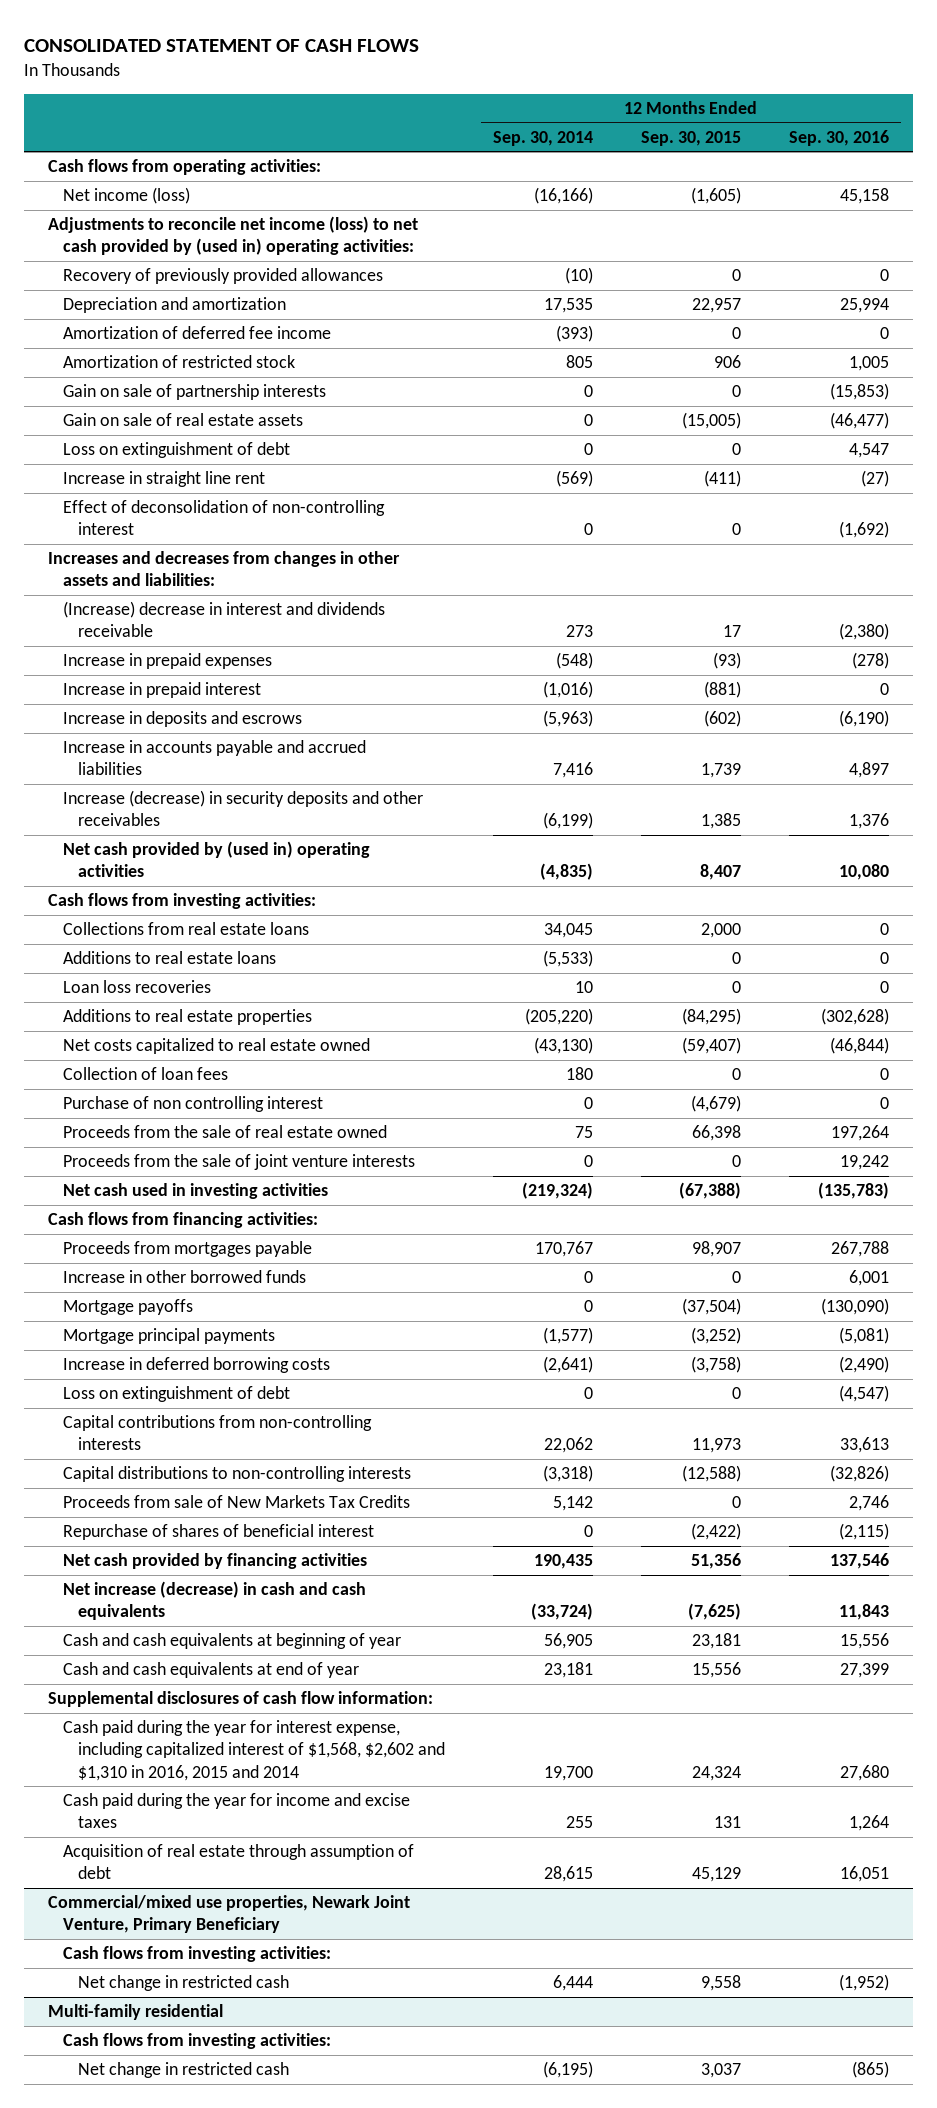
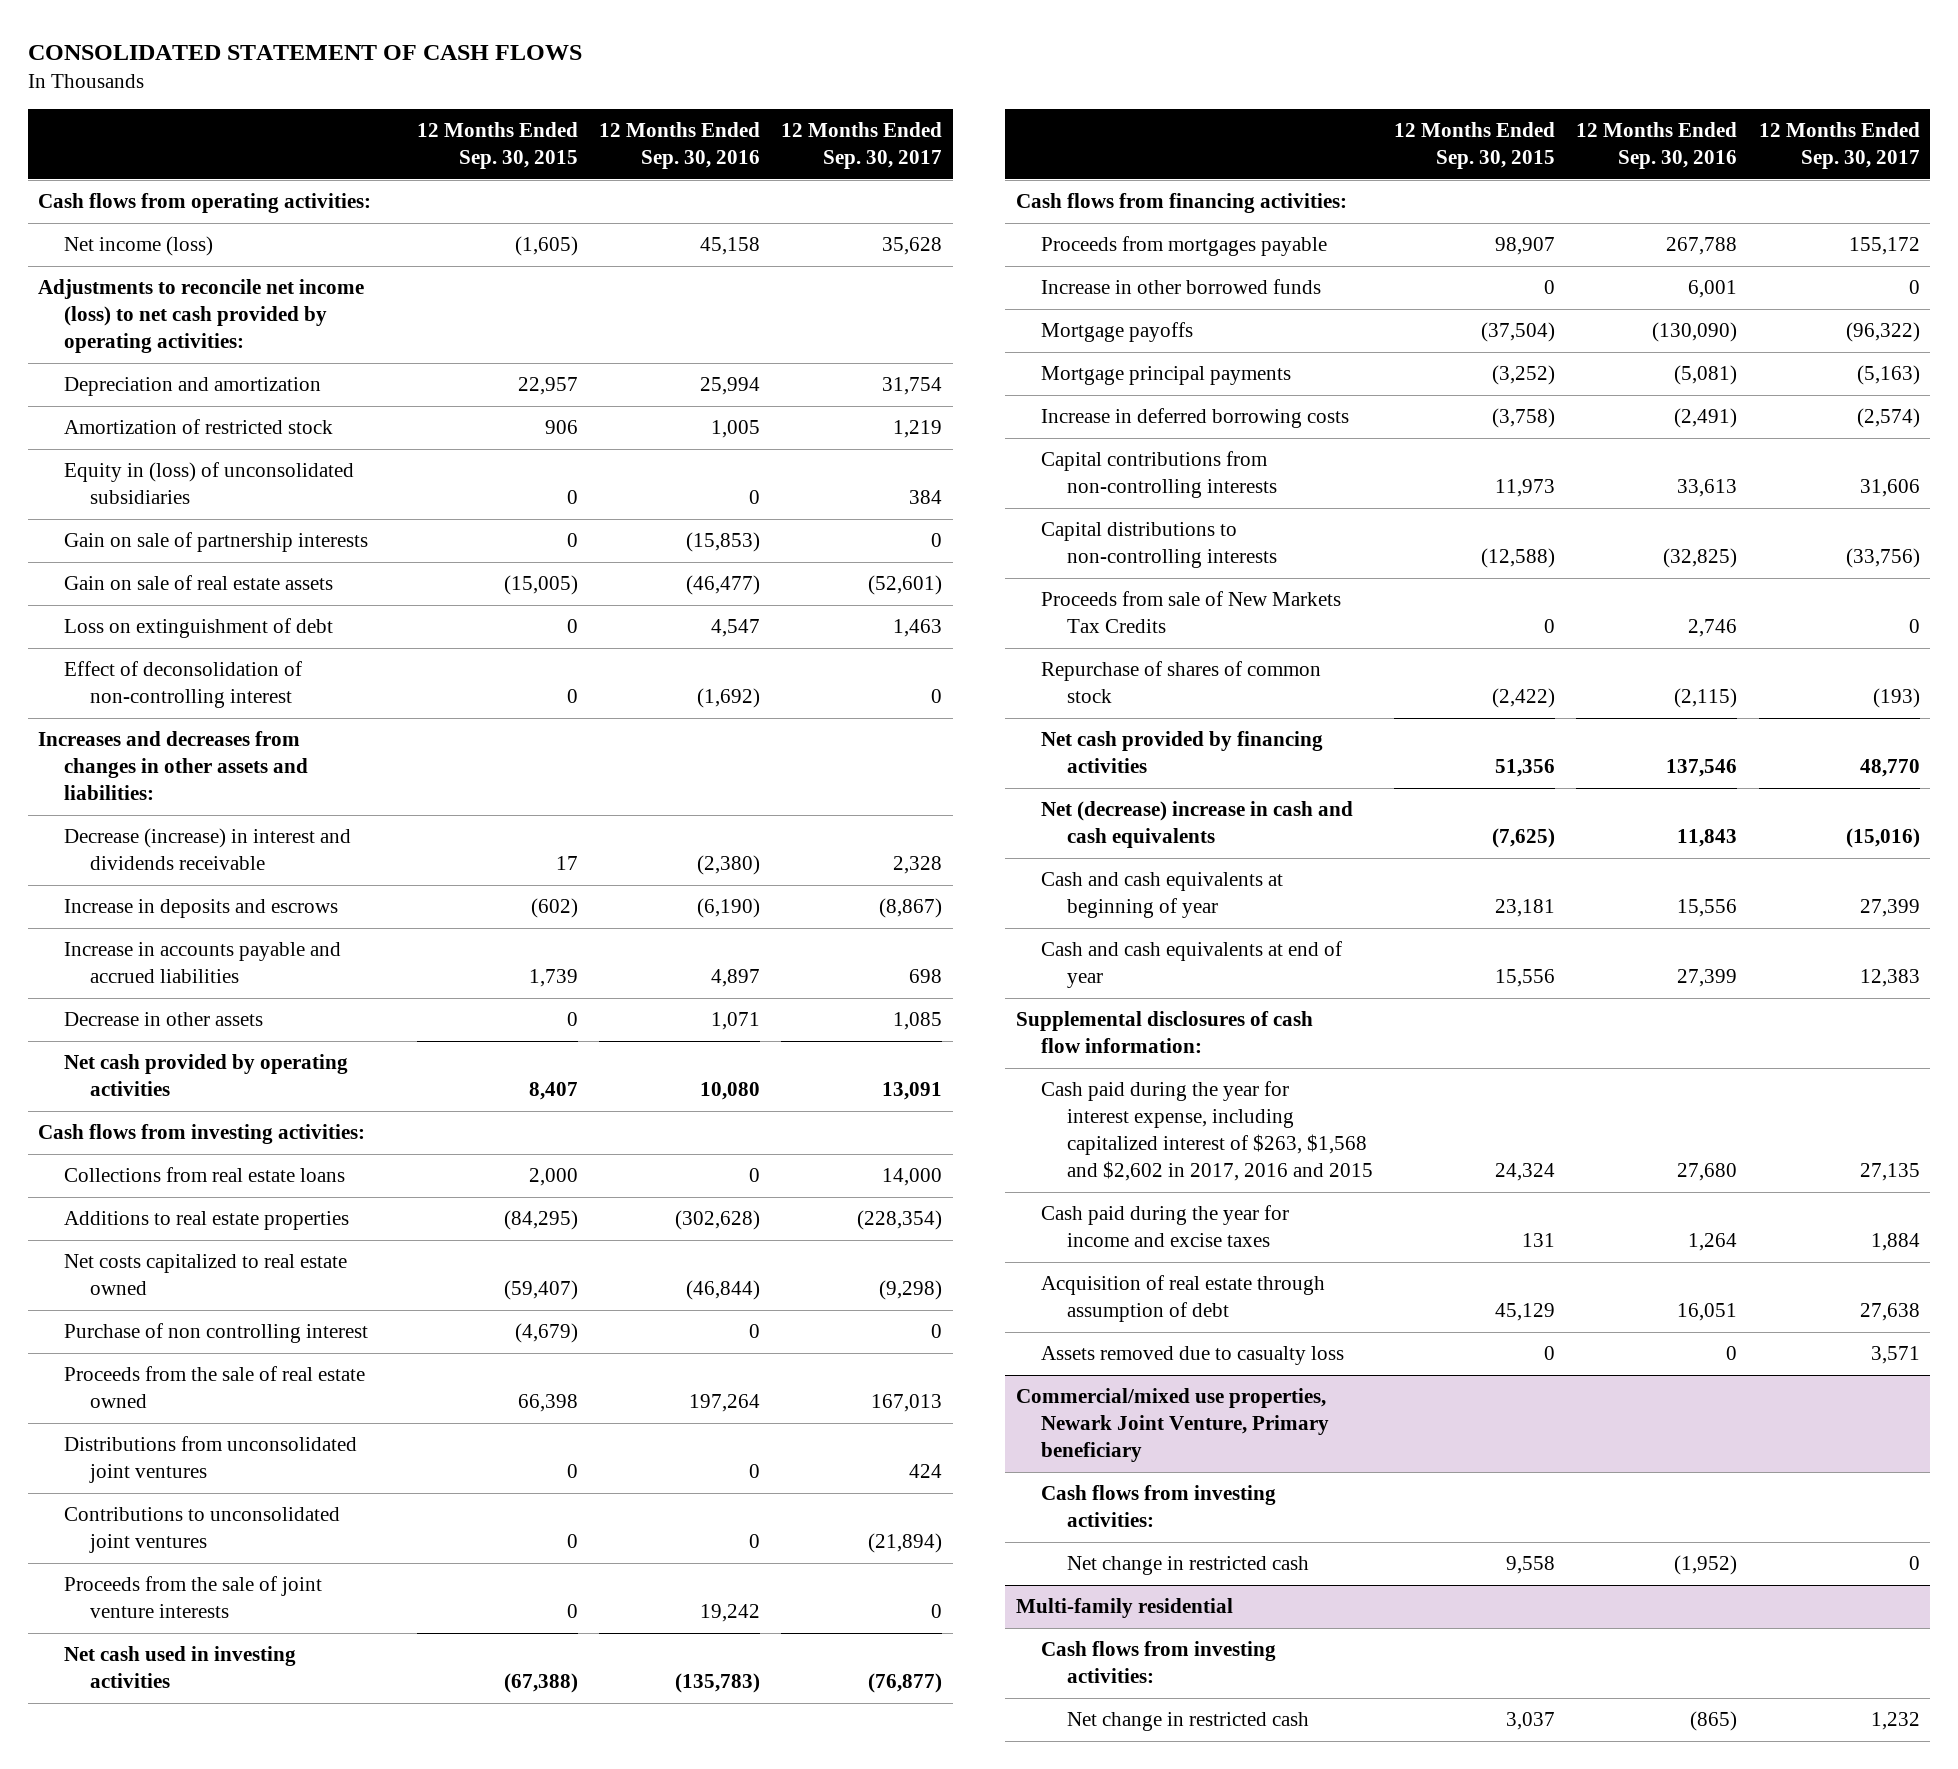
[493,130,594,146] Sep. 30, 2014 -> none
none -> [781,122,943,170] 12 Months Ended Sep. 30, 2017
[63,268,384,285] Recovery of previously provided allowances -> none
[47,216,418,256] Adjustments to reconcile net income (loss) to net cash provided by (used in) operating activities: -> [38,279,365,354] Adjustments to reconcile net income (loss) to net cash provided by operating activities:
[63,326,332,340] Amortization of deferred fee income -> none
none -> [64,462,355,505] Equity in (loss) of unconsolidated subsidiaries
[63,471,266,488] Increase in straight line rent -> none
[63,653,273,670] Increase in prepaid expenses -> none
[63,682,262,699] Increase in prepaid interest -> none
[63,601,386,638] (Increase) decrease in interest and dividends receivable -> [64,828,352,871] Decrease (increase) in interest and dividends receivable
[63,790,424,827] Increase (decrease) in security deposits and other receivables -> none
none -> [64,1012,264,1027] Decrease in other assets
[63,841,371,878] Net cash provided by (used in) operating activities -> [64,1054,349,1097] Net cash provided by operating activities
[63,951,277,965] Additions to real estate loans -> none
[63,980,212,994] Loan loss recoveries -> none
[63,1067,229,1081] Collection of loan fees -> none
none -> [64,1436,358,1484] Distributions from unconsolidated joint ventures
none -> [64,1507,341,1554] Contributions to unconsolidated joint ventures
[63,1386,291,1403] Loss on extinguishment of debt -> none
[839,1356,890,1374] (2,490) -> [1674,408,1738,429] (2,491)
[830,1465,890,1483] (32,826) -> [1663,548,1738,569] (32,825)
[63,1524,375,1541] Repurchase of shares of beneficial interest -> [1041,661,1322,704] Repurchase of shares of common stock
[63,1581,367,1621] Net increase (decrease) in cash and cash equivalents -> [1041,801,1354,849] Net (decrease) increase in cash and cash equivalents
[63,1720,446,1781] Cash paid during the year for interest expense, including capitalized interest of $1,568, $2,602 and $1,310 in 2016, 2015 and 2014 -> [1041,1081,1374,1182] Cash paid during the year for interest expense, including capitalized interest of $263, $1,568 and $2,602 in 2017, 2016 and 2015
none -> [1041,1346,1345,1366] Assets removed due to casualty loss
[47,1895,410,1934] Commercial/mixed use properties, Newark Joint Venture, Primary Beneficiary -> [1015,1388,1330,1463] Commercial/mixed use properties, Newark Joint Venture, Primary beneficiary

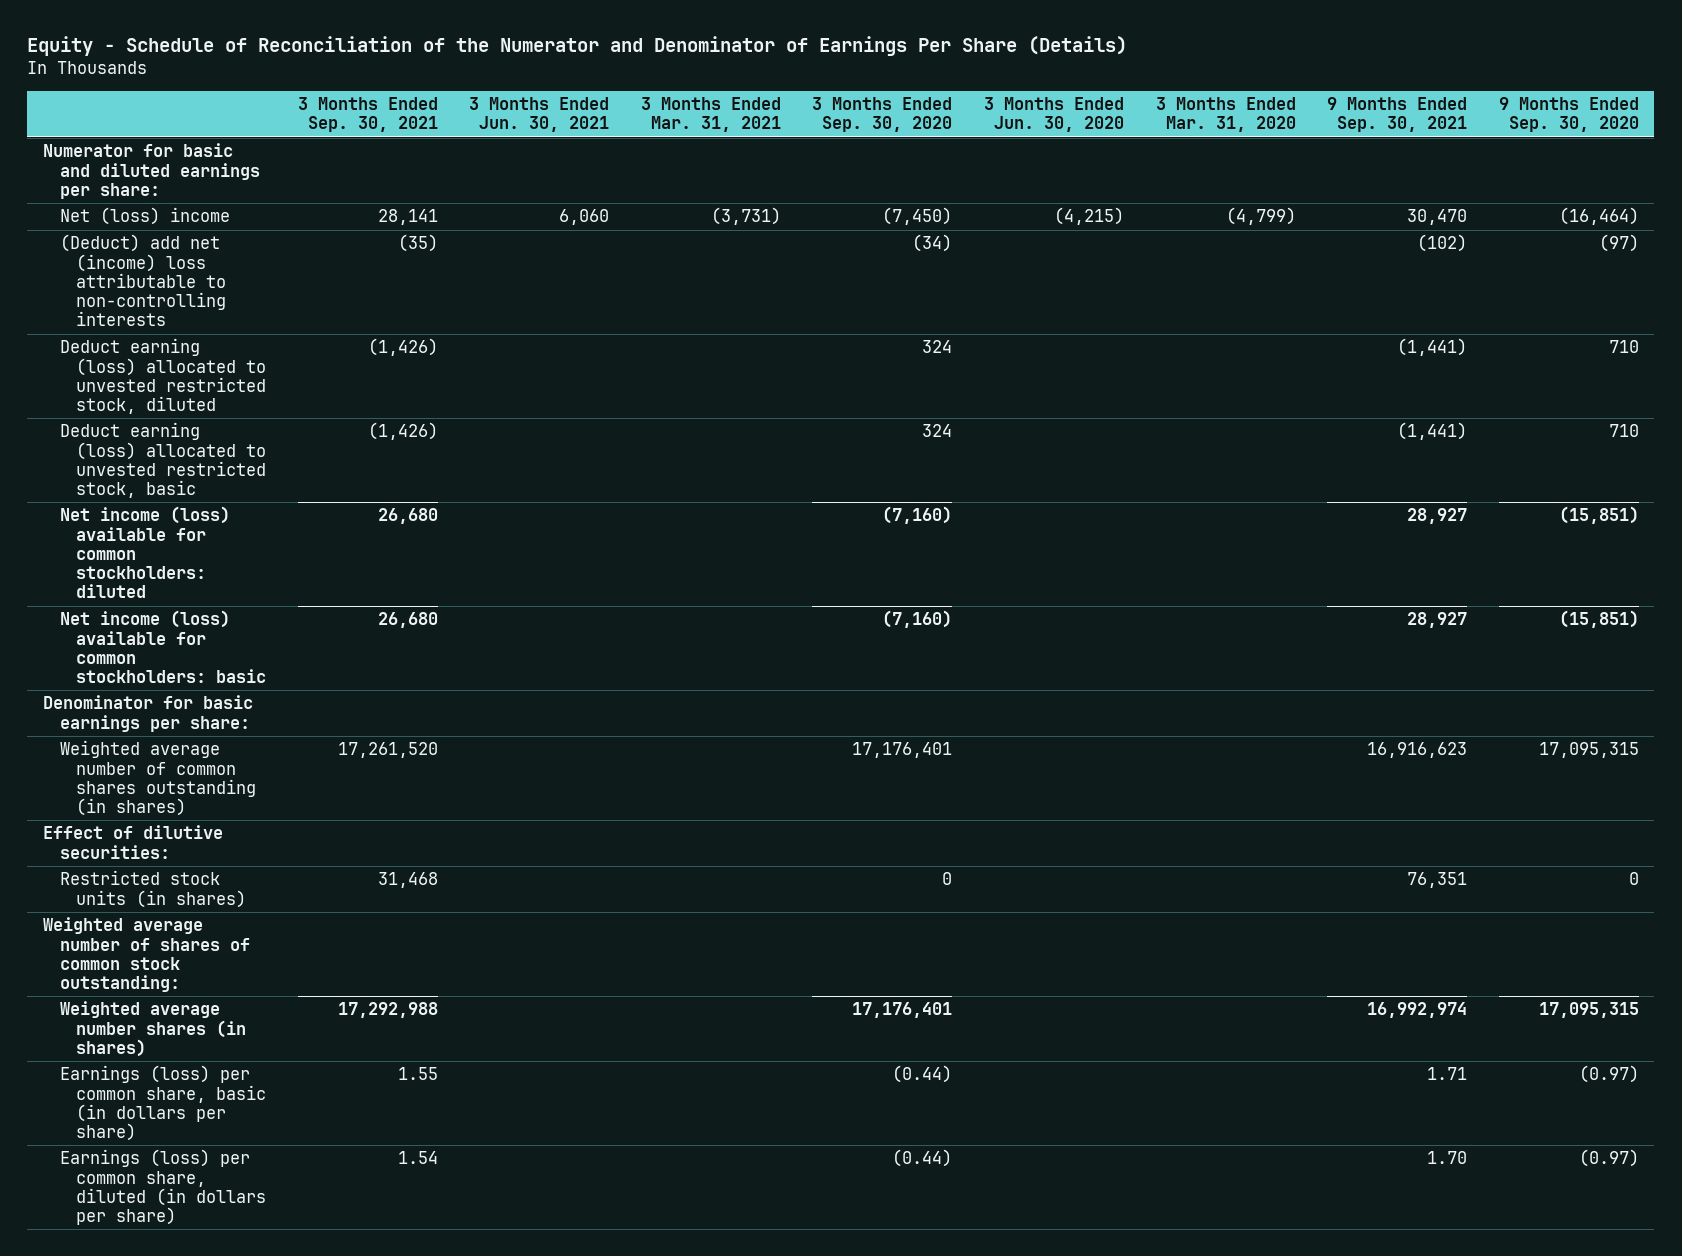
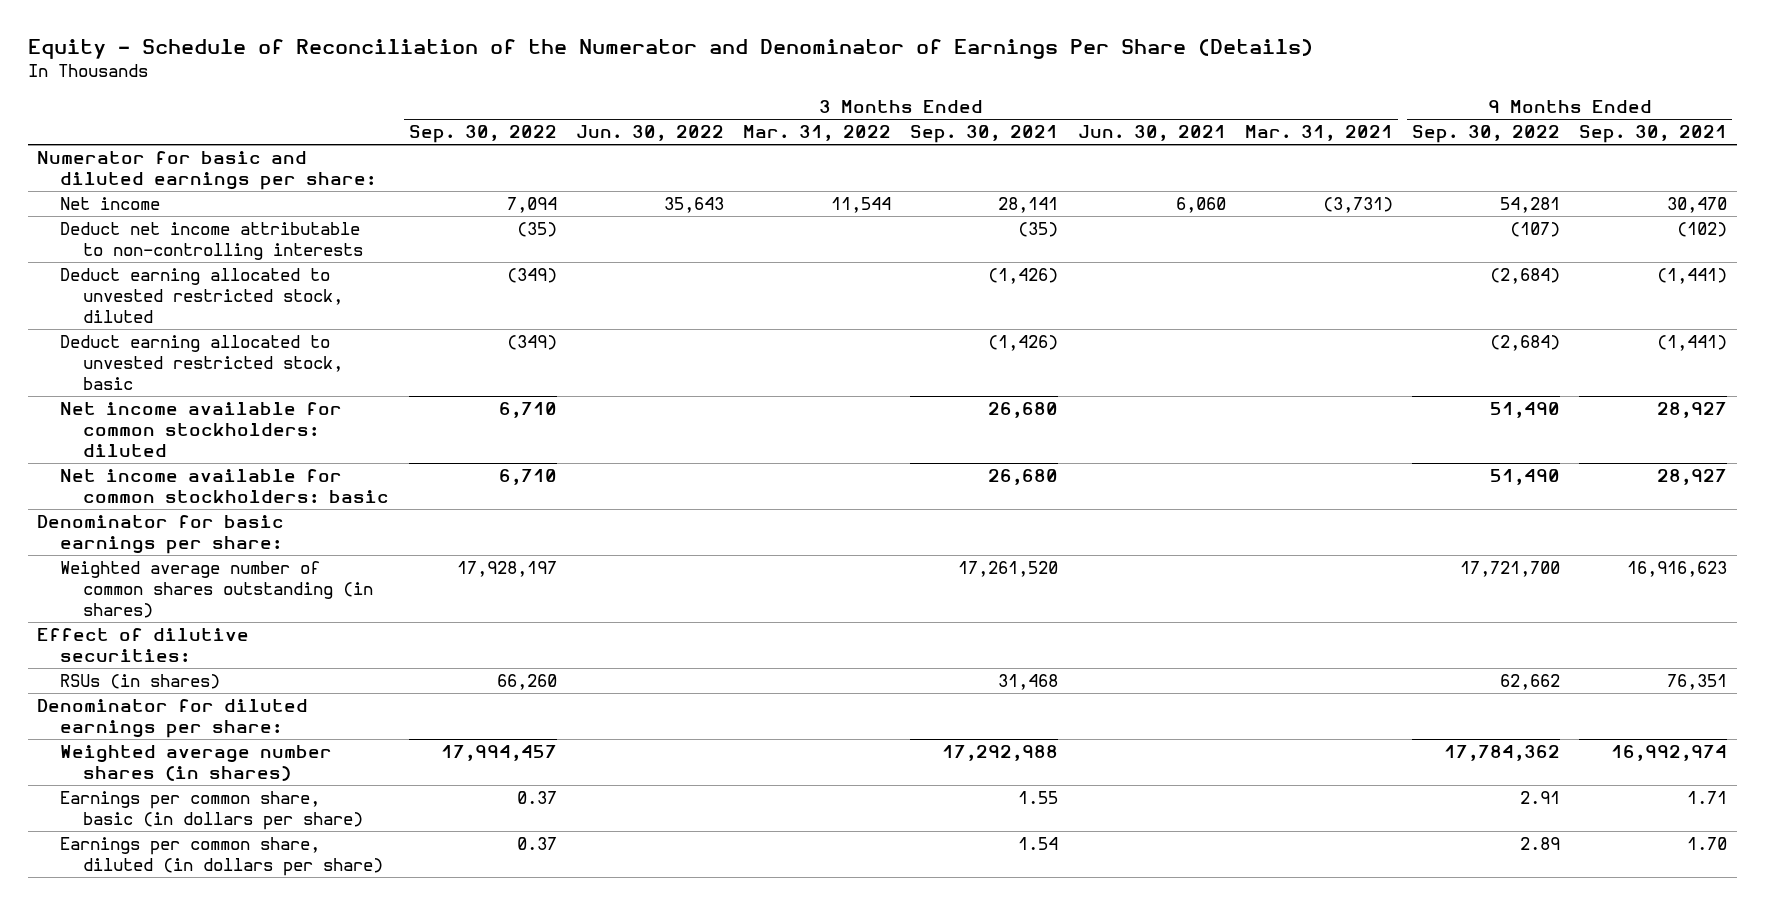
[812,97,953,133] 3 Months Ended Sep. 30, 2020 -> none
[984,97,1125,133] 3 Months Ended Jun. 30, 2020 -> none
[1155,97,1296,133] 3 Months Ended Mar. 31, 2020 -> none
[1498,97,1639,133] 9 Months Ended Sep. 30, 2020 -> none
none -> [408,125,557,144] Sep. 30, 2022
none -> [575,125,724,142] Jun. 30, 2022
none -> [743,125,892,142] Mar. 31, 2022
none -> [1412,125,1561,144] Sep. 30, 2022
[59,207,230,226] Net (loss) income -> [60,197,161,211] Net income
[59,234,227,327] (Deduct) add net (income) loss attributable to non-controlling interests -> [60,222,364,261] Deduct net income attributable to non-controlling interests
[59,338,267,414] Deduct earning (loss) allocated to unvested restricted stock, diluted -> [60,268,344,324] Deduct earning allocated to unvested restricted stock, diluted
[59,422,267,498] Deduct earning (loss) allocated to unvested restricted stock, basic -> [60,335,344,391] Deduct earning allocated to unvested restricted stock, basic
[59,506,230,599] Net income (loss) available for common stockholders: diluted -> [60,402,343,458] Net income available for common stockholders: diluted
[59,610,267,683] Net income (loss) available for common stockholders: basic -> [60,469,390,504] Net income available for common stockholders: basic
[59,870,247,908] Restricted stock units (in shares) -> [60,674,221,690] RSUs (in shares)
[42,917,250,992] Weighted average number of shares of common stock outstanding: -> [37,699,309,739] Denominator for diluted earnings per share:
[59,1065,267,1141] Earnings (loss) per common share, basic (in dollars per share) -> [60,791,364,831] Earnings per common share, basic (in dollars per share)
[59,1149,267,1225] Earnings (loss) per common share, diluted (in dollars per share) -> [60,837,384,877] Earnings per common share, diluted (in dollars per share)

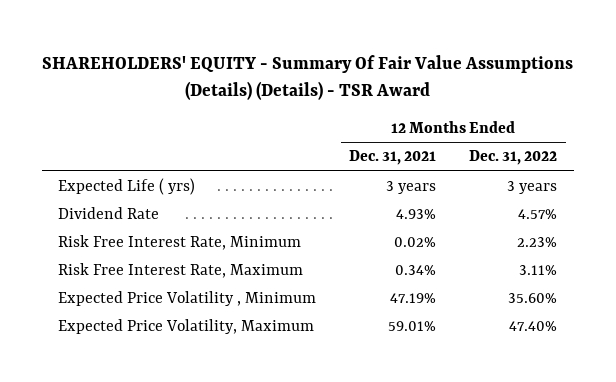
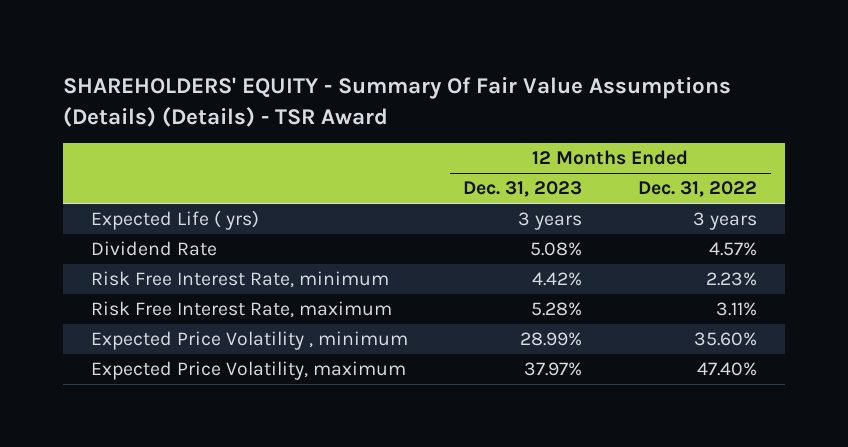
[349,150,437,166] Dec. 31, 2021 -> none
none -> [463,181,583,198] Dec. 31, 2023
[58,235,302,251] Risk Free Interest Rate, Minimum -> [90,271,389,289] Risk Free Interest Rate, minimum
[58,263,304,279] Risk Free Interest Rate, Maximum -> [90,301,392,319] Risk Free Interest Rate, maximum
[58,291,317,307] Expected Price Volatility , Minimum -> [90,331,408,351] Expected Price Volatility , minimum
[58,319,315,335] Expected Price Volatility, Maximum -> [90,361,406,381] Expected Price Volatility, maximum

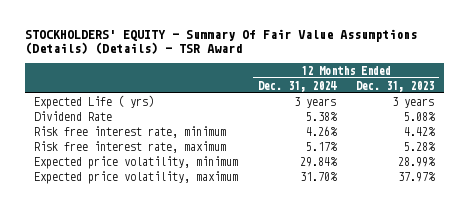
[62,77,731,127] SHAREHOLDERS' EQUITY - Summary Of Fair Value Assumptions (Details) (Details) - TSR Award -> [24,28,417,55] STOCKHOLDERS' EQUITY - Summary Of Fair Value Assumptions (Details) (Details) - TSR Award
[638,181,758,198] Dec. 31, 2022 -> none
none -> [258,80,338,92] Dec. 31, 2024
[90,271,389,289] Risk Free Interest Rate, minimum -> [34,125,227,138] Risk free interest rate, minimum
[90,301,392,319] Risk Free Interest Rate, maximum -> [34,140,227,153] Risk free interest rate, maximum
[90,331,408,351] Expected Price Volatility , minimum -> [34,155,239,169] Expected price volatility, minimum
[90,361,406,381] Expected Price Volatility, maximum -> [34,170,239,184] Expected price volatility, maximum

